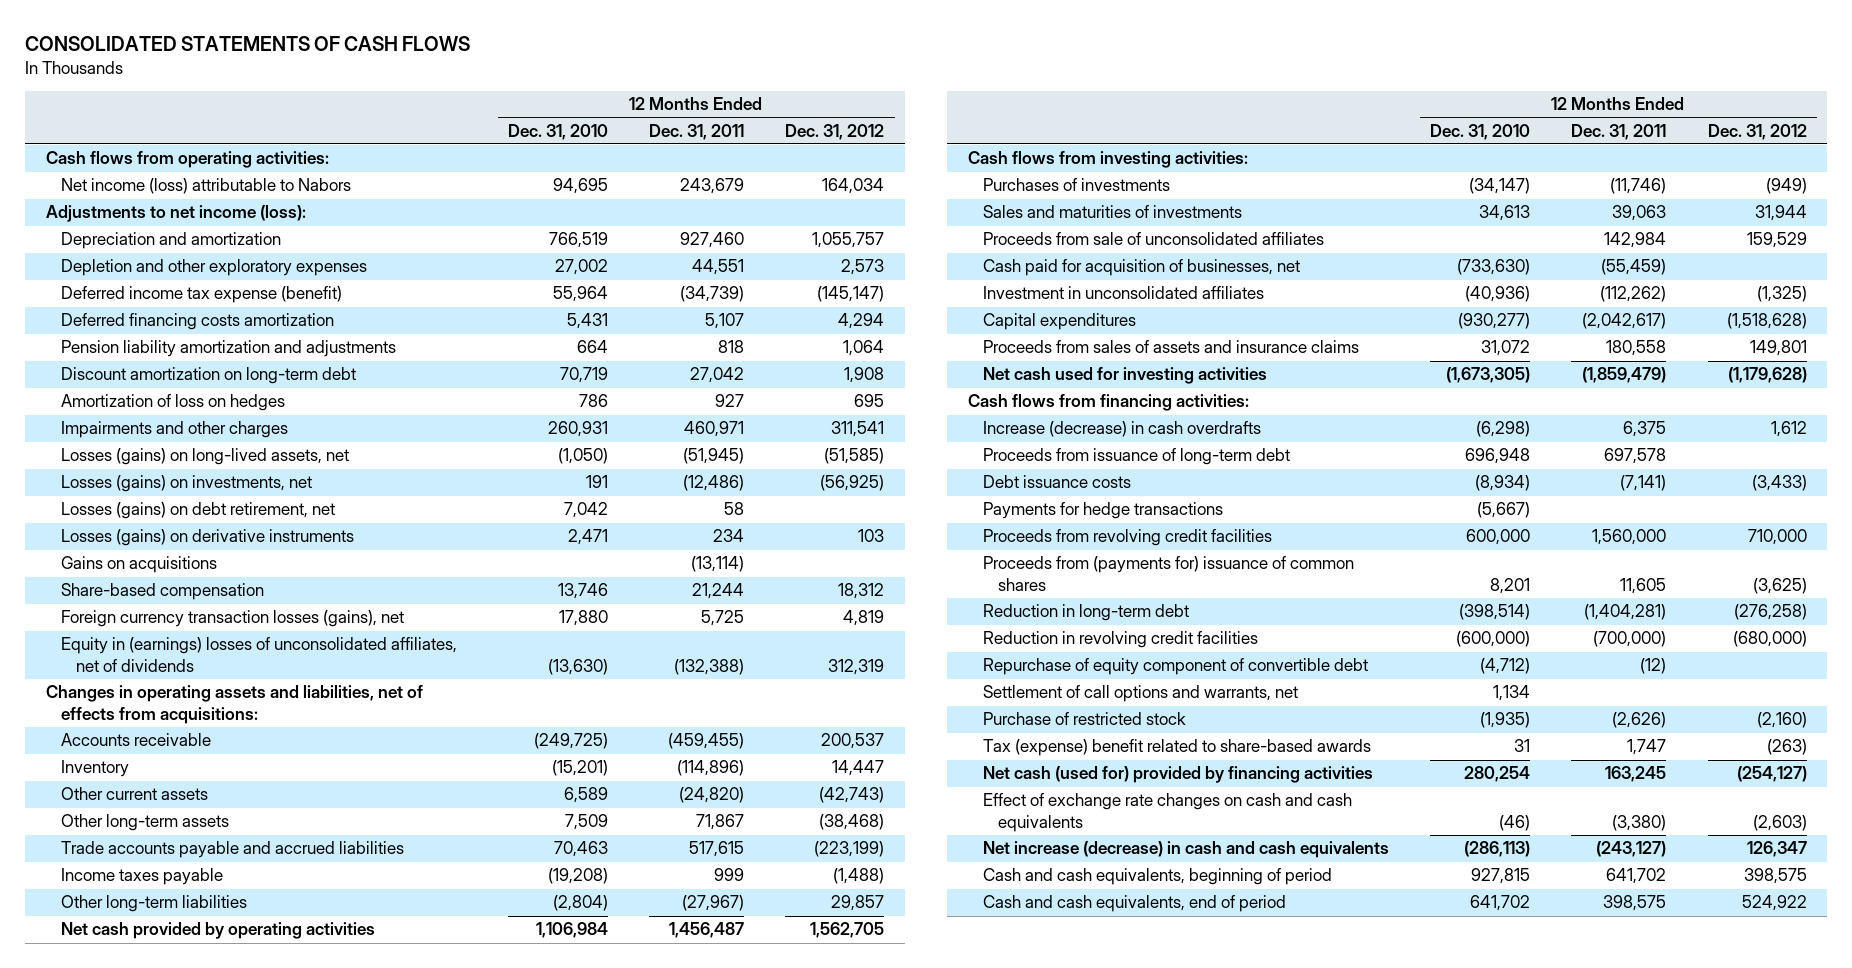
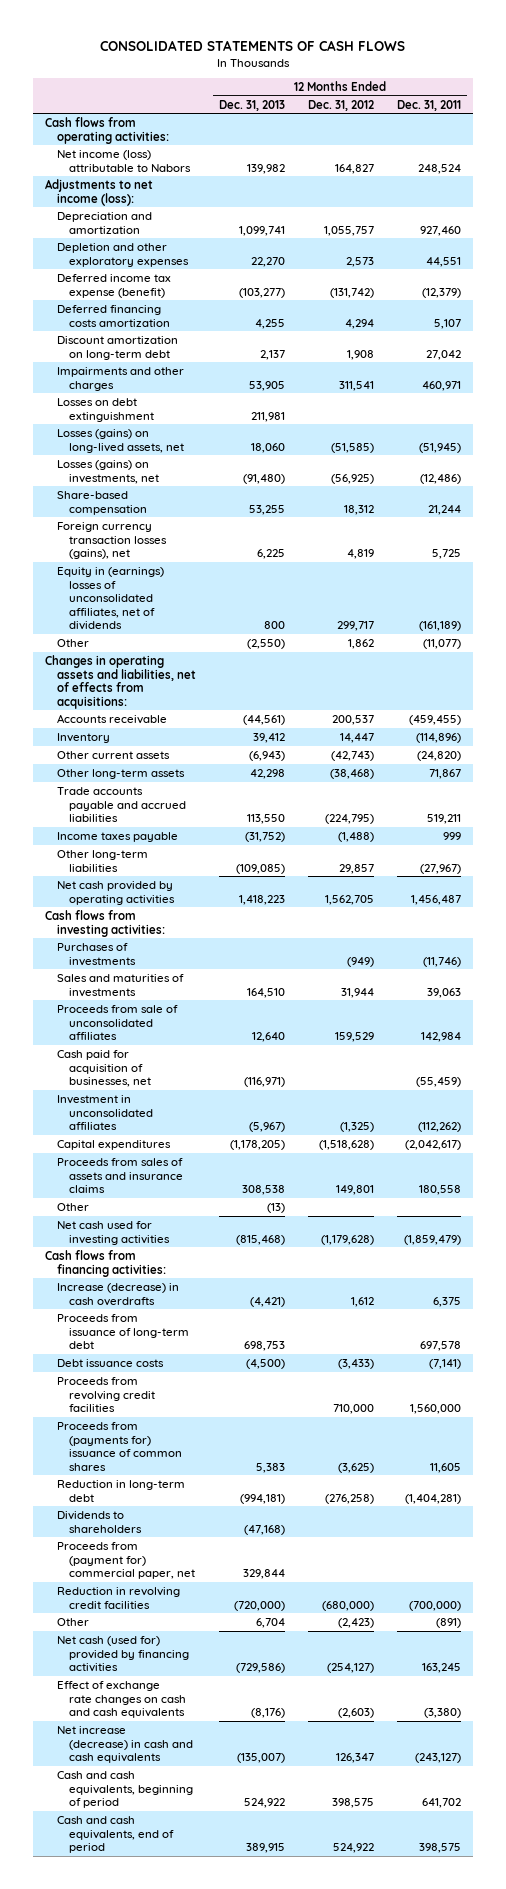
[508,123,609,140] Dec. 31, 2010 -> none
none -> [218,99,285,111] Dec. 31, 2013
[680,178,745,195] 243,679 -> [418,163,462,174] 248,524
[822,178,885,195] 164,034 -> [335,163,375,174] 164,827
[680,286,745,303] (34,739) -> [422,287,462,298] (12,379)
[817,286,885,303] (145,147) -> [330,287,375,298] (131,742)
[60,340,396,358] Pension liability amortization and adjustments -> none
[60,394,285,412] Amortization of loss on hedges -> none
none -> [56,397,154,422] Losses on debt extinguishment
[60,502,335,520] Losses (gains) on debt retirement, net -> none
[60,529,354,547] Losses (gains) on derivative instruments -> none
[60,556,217,574] Gains on acquisitions -> none
[674,658,745,675] (132,388) -> [419,621,462,632] (161,189)
[828,658,885,675] 312,319 -> [337,621,375,632] 299,717
none -> [56,638,89,647] Other
[689,841,745,858] 517,615 -> [427,814,462,825] 519,211
[814,841,885,858] (223,199) -> [325,814,375,825] (224,795)
none -> [56,1202,89,1211] Other
[982,502,1223,520] Payments for hedge transactions -> none
none -> [56,1510,142,1533] Dividends to shareholders
none -> [56,1541,195,1580] Proceeds from (payment for) commercial paper, net
[982,658,1368,676] Repurchase of equity component of convertible debt -> none
[982,685,1298,703] Settlement of call options and warrants, net -> none
[982,712,1186,726] Purchase of restricted stock -> none
[982,739,1371,757] Tax (expense) benefit related to share-based awards -> none
none -> [56,1617,89,1626] Other

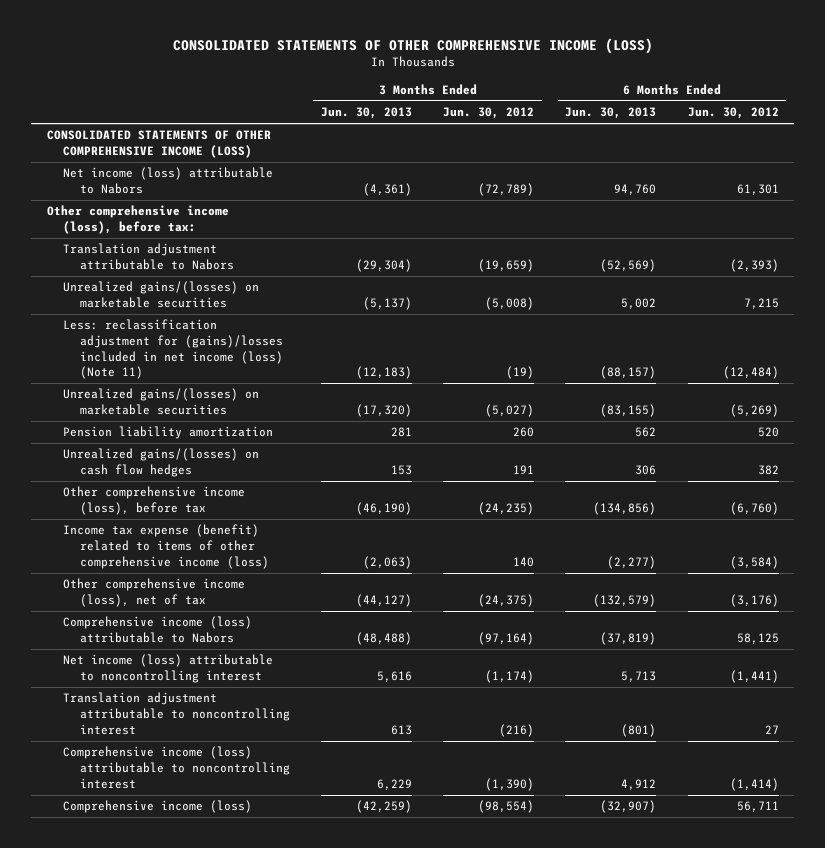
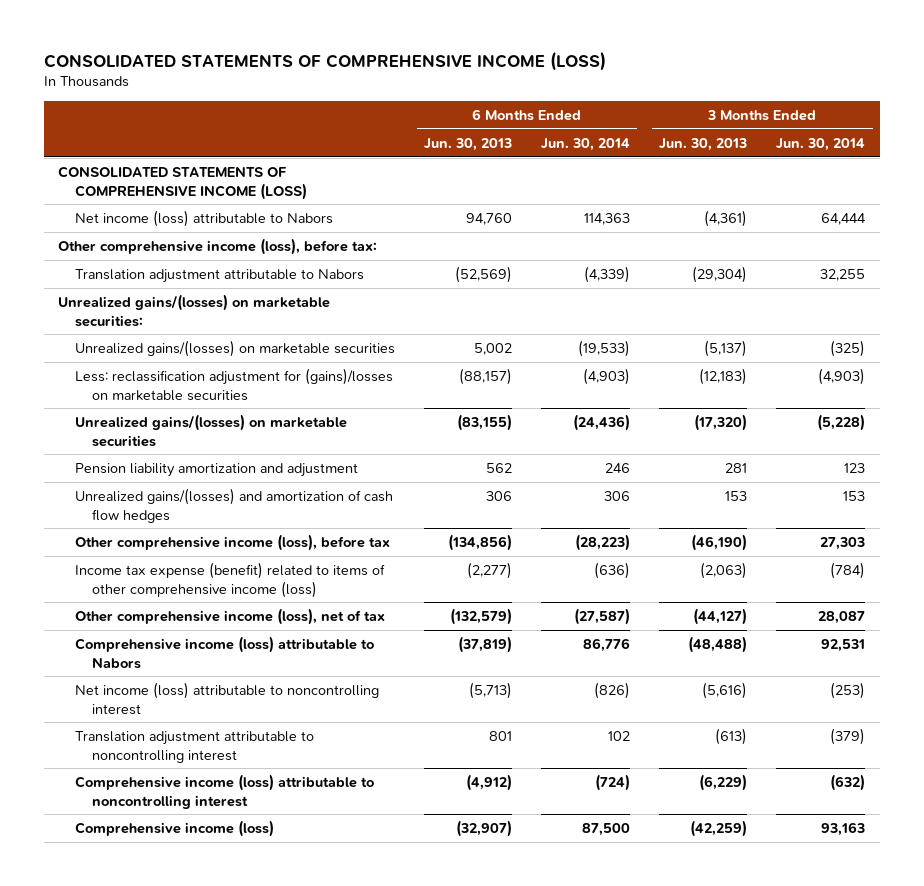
[172,37,653,54] CONSOLIDATED STATEMENTS OF OTHER COMPREHENSIVE INCOME (LOSS) -> [43,50,606,71] CONSOLIDATED STATEMENTS OF COMPREHENSIVE INCOME (LOSS)
[443,107,535,120] Jun. 30, 2012 -> none
[687,107,779,120] Jun. 30, 2012 -> none
none -> [541,137,631,151] Jun. 30, 2014
none -> [776,137,866,151] Jun. 30, 2014
[46,130,271,159] CONSOLIDATED STATEMENTS OF OTHER COMPREHENSIVE INCOME (LOSS) -> [58,165,307,200] CONSOLIDATED STATEMENTS OF COMPREHENSIVE INCOME (LOSS)
none -> [58,293,331,327] Unrealized gains/(losses) on marketable securities:
[63,319,283,380] Less: reclassification adjustment for (gains)/losses included in net income (loss) (Note 11) -> [74,367,393,401] Less: reclassification adjustment for (gains)/losses on marketable securities
[63,426,274,440] Pension liability amortization -> [74,462,358,477] Pension liability amortization and adjustment
[63,448,260,478] Unrealized gains/(losses) on cash flow hedges -> [74,487,393,523] Unrealized gains/(losses) and amortization of cash flow hedges
[377,671,413,683] 5,616 -> [702,681,748,699] (5,616)
[621,671,657,683] 5,713 -> [469,681,513,699] (5,713)
[391,724,413,735] 613 -> [715,727,748,745] (613)
[621,723,657,737] (801) -> [489,730,513,741] 801
[377,778,413,790] 6,229 -> [699,773,748,791] (6,229)
[621,778,657,790] 4,912 -> [466,773,513,791] (4,912)

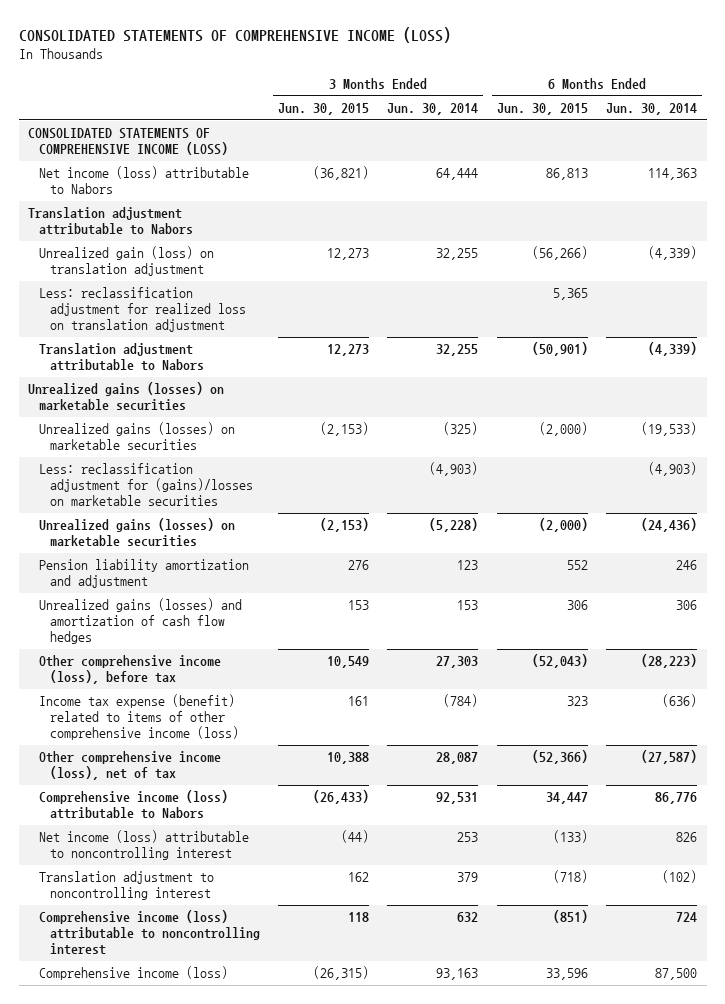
[424,137,513,151] Jun. 30, 2013 -> none
[659,137,748,151] Jun. 30, 2013 -> none
none -> [277,103,369,116] Jun. 30, 2015
none -> [496,103,588,116] Jun. 30, 2015
[58,237,378,255] Other comprehensive income (loss), before tax: -> none
none -> [28,207,193,236] Translation adjustment attributable to Nabors
none -> [38,246,214,277] Unrealized gain (loss) on translation adjustment
none -> [38,287,246,333] Less: reclassification adjustment for realized loss on translation adjustment
[58,293,331,327] Unrealized gains/(losses) on marketable securities: -> [28,382,225,412] Unrealized gains (losses) on marketable securities
[74,339,395,357] Unrealized gains/(losses) on marketable securities -> [38,422,235,451] Unrealized gains (losses) on marketable securities
[74,413,347,447] Unrealized gains/(losses) on marketable securities -> [38,518,235,548] Unrealized gains (losses) on marketable securities
[74,487,393,523] Unrealized gains/(losses) and amortization of cash flow hedges -> [38,598,242,645] Unrealized gains (losses) and amortization of cash flow hedges
[594,681,631,699] (826) -> [676,832,698,843] 826
[830,681,866,699] (253) -> [457,832,479,843] 253
[74,730,314,763] Translation adjustment attributable to noncontrolling interest -> [38,871,214,901] Translation adjustment to noncontrolling interest
[608,730,631,741] 102 -> [662,870,698,884] (102)
[830,727,866,745] (379) -> [457,872,479,883] 379
[595,773,631,791] (724) -> [676,912,698,923] 724
[830,773,866,791] (632) -> [457,912,479,923] 632

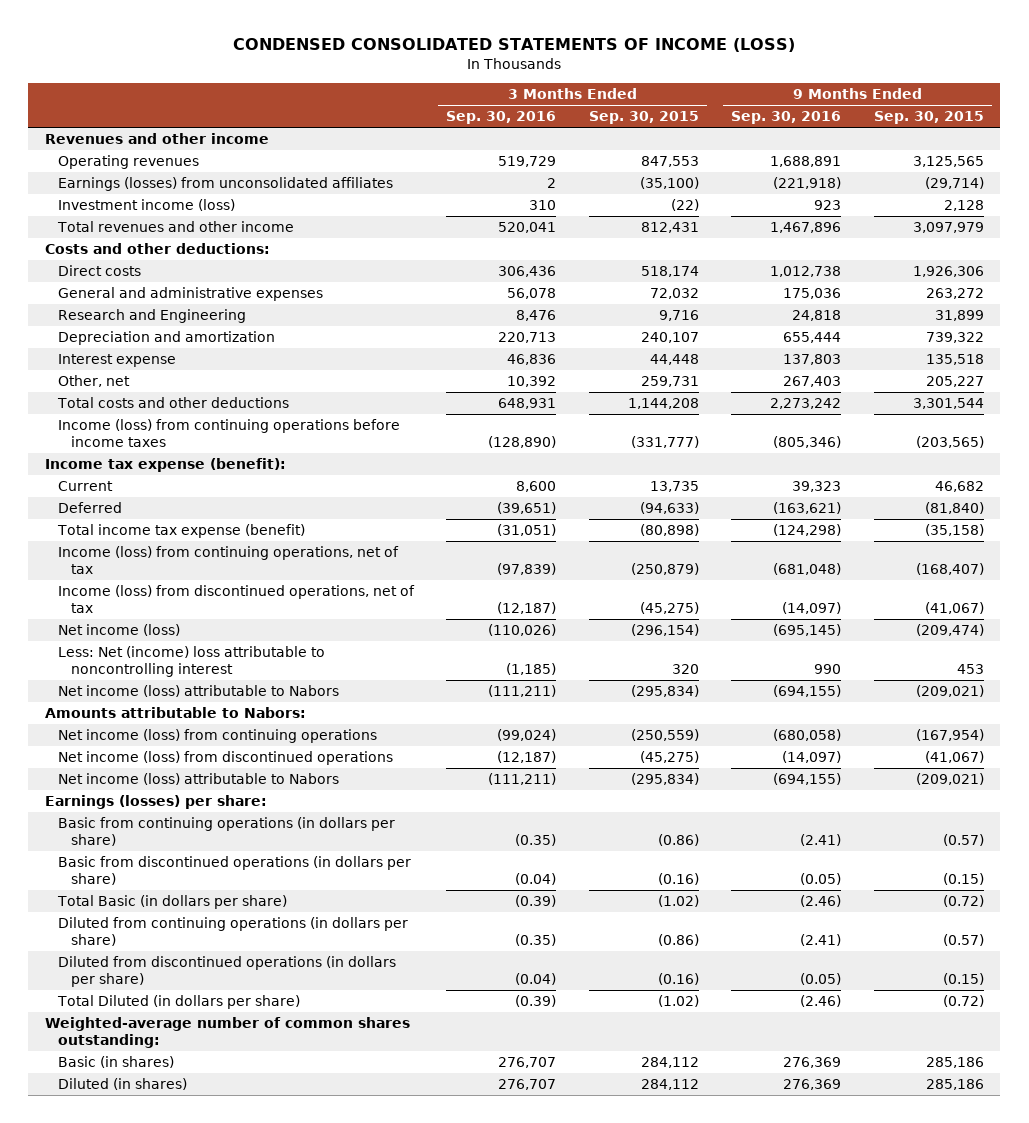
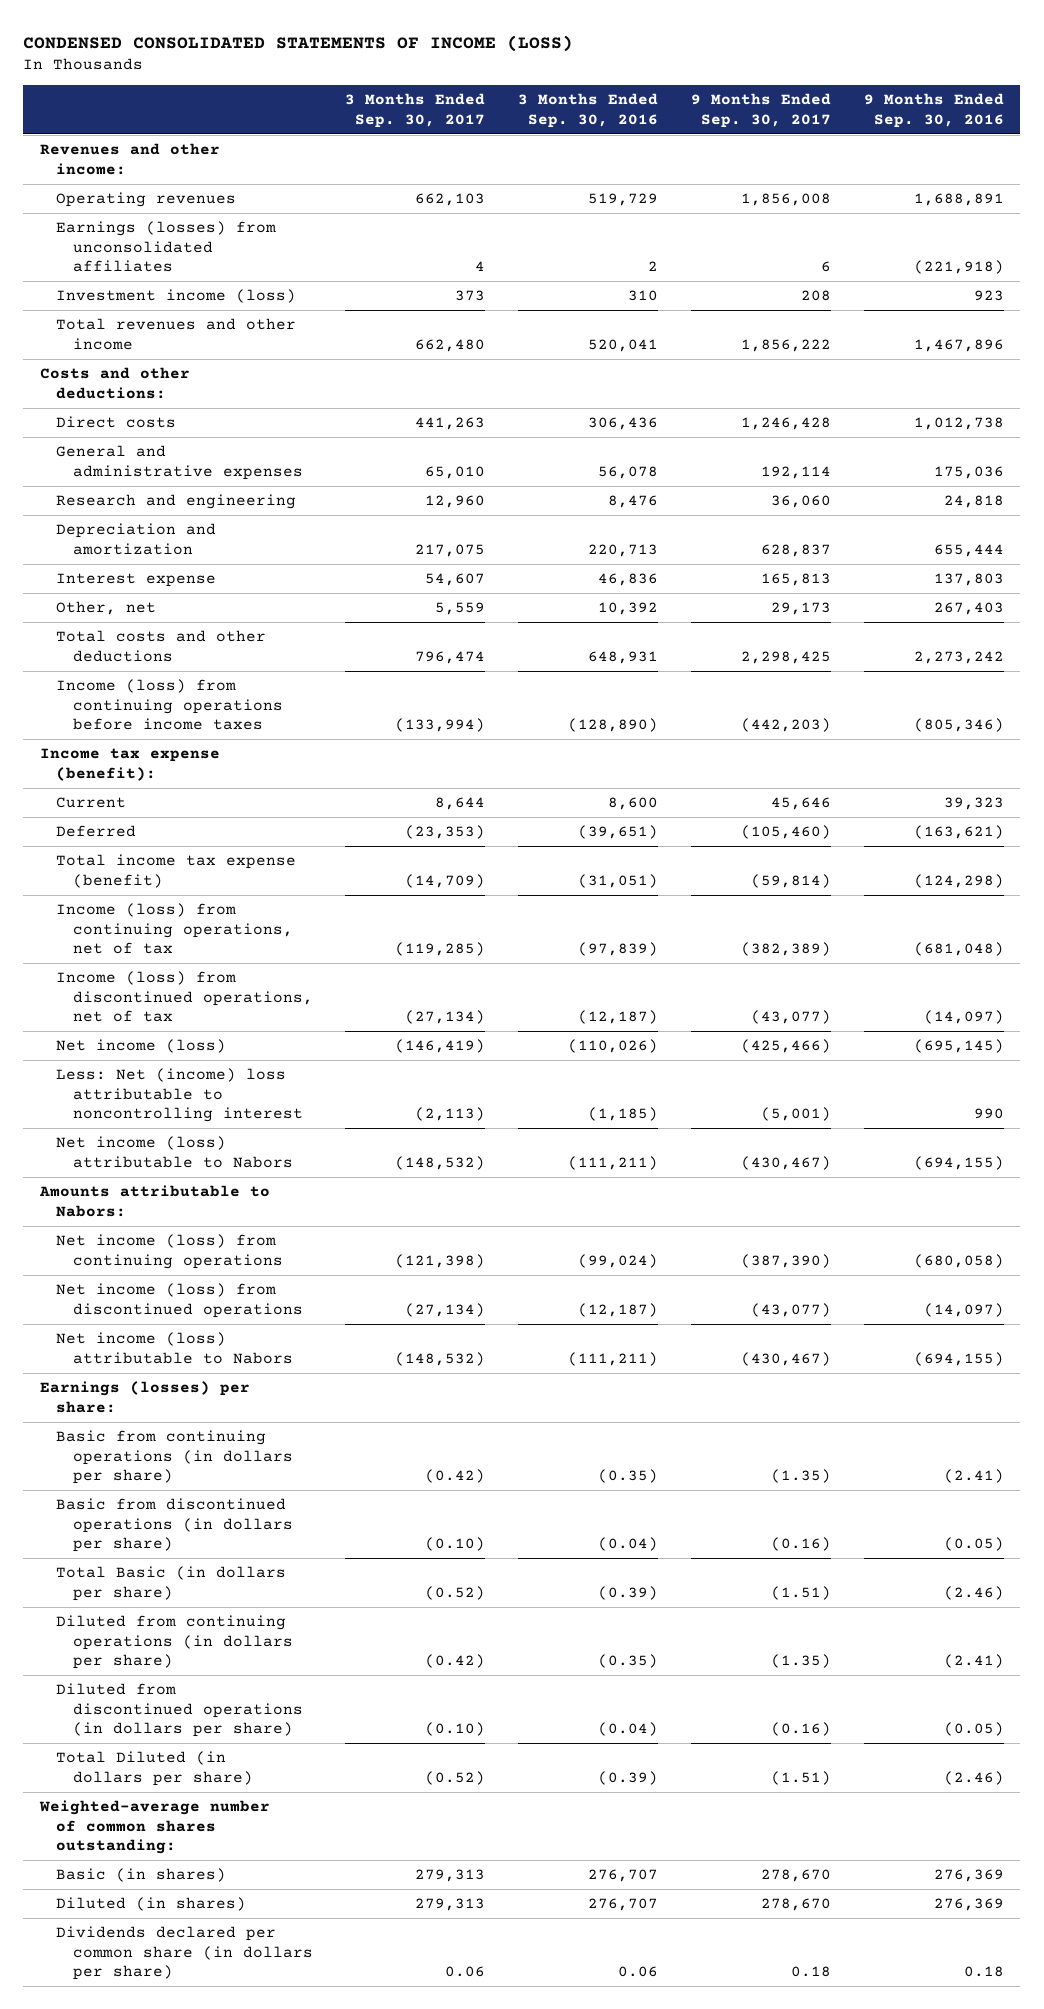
[588,111,699,125] Sep. 30, 2015 -> none
[874,111,985,125] Sep. 30, 2015 -> none
none -> [345,93,486,128] 3 Months Ended Sep. 30, 2017
none -> [690,93,831,128] 9 Months Ended Sep. 30, 2017
[44,133,269,145] Revenues and other income -> [39,143,220,175] Revenues and other income:
[57,309,246,324] Research and Engineering -> [56,494,297,510] Research and engineering
none -> [56,1926,313,1981] Dividends declared per common share (in dollars per share)

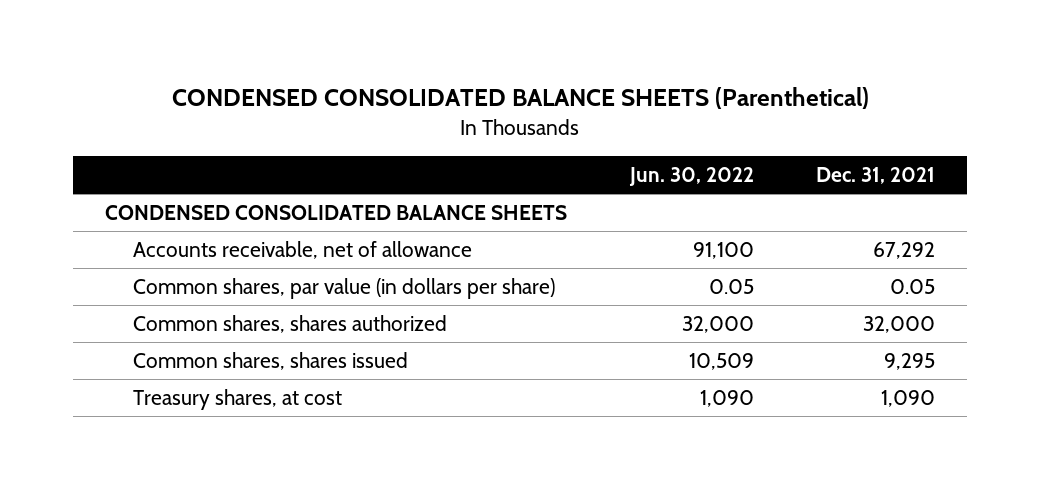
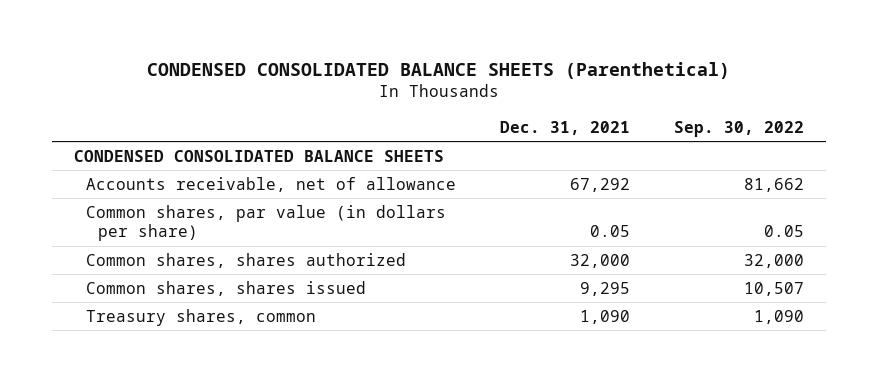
[628,167,754,187] Jun. 30, 2022 -> none
none -> [673,120,804,137] Sep. 30, 2022
[132,388,342,410] Treasury shares, at cost -> none
none -> [85,308,316,326] Treasury shares, common

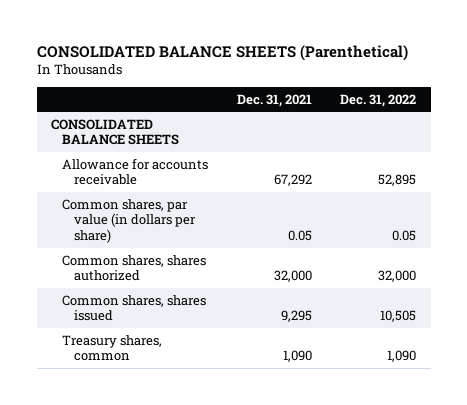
[146,62,730,80] CONDENSED CONSOLIDATED BALANCE SHEETS (Parenthetical) -> [36,44,408,61] CONSOLIDATED BALANCE SHEETS (Parenthetical)
[673,120,804,137] Sep. 30, 2022 -> none
none -> [340,93,417,107] Dec. 31, 2022
[73,149,444,162] CONDENSED CONSOLIDATED BALANCE SHEETS -> [51,118,180,146] CONSOLIDATED BALANCE SHEETS
[85,176,456,192] Accounts receivable, net of allowance -> [62,157,209,186] Allowance for accounts receivable

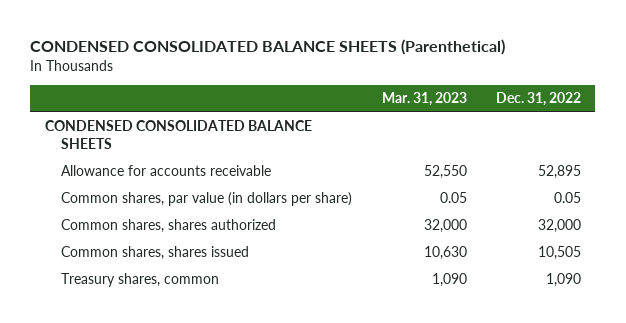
[36,44,408,61] CONSOLIDATED BALANCE SHEETS (Parenthetical) -> [30,39,506,56] CONDENSED CONSOLIDATED BALANCE SHEETS (Parenthetical)
[236,93,312,107] Dec. 31, 2021 -> none
none -> [381,92,467,107] Mar. 31, 2023
[51,118,180,146] CONSOLIDATED BALANCE SHEETS -> [44,120,312,150] CONDENSED CONSOLIDATED BALANCE SHEETS

